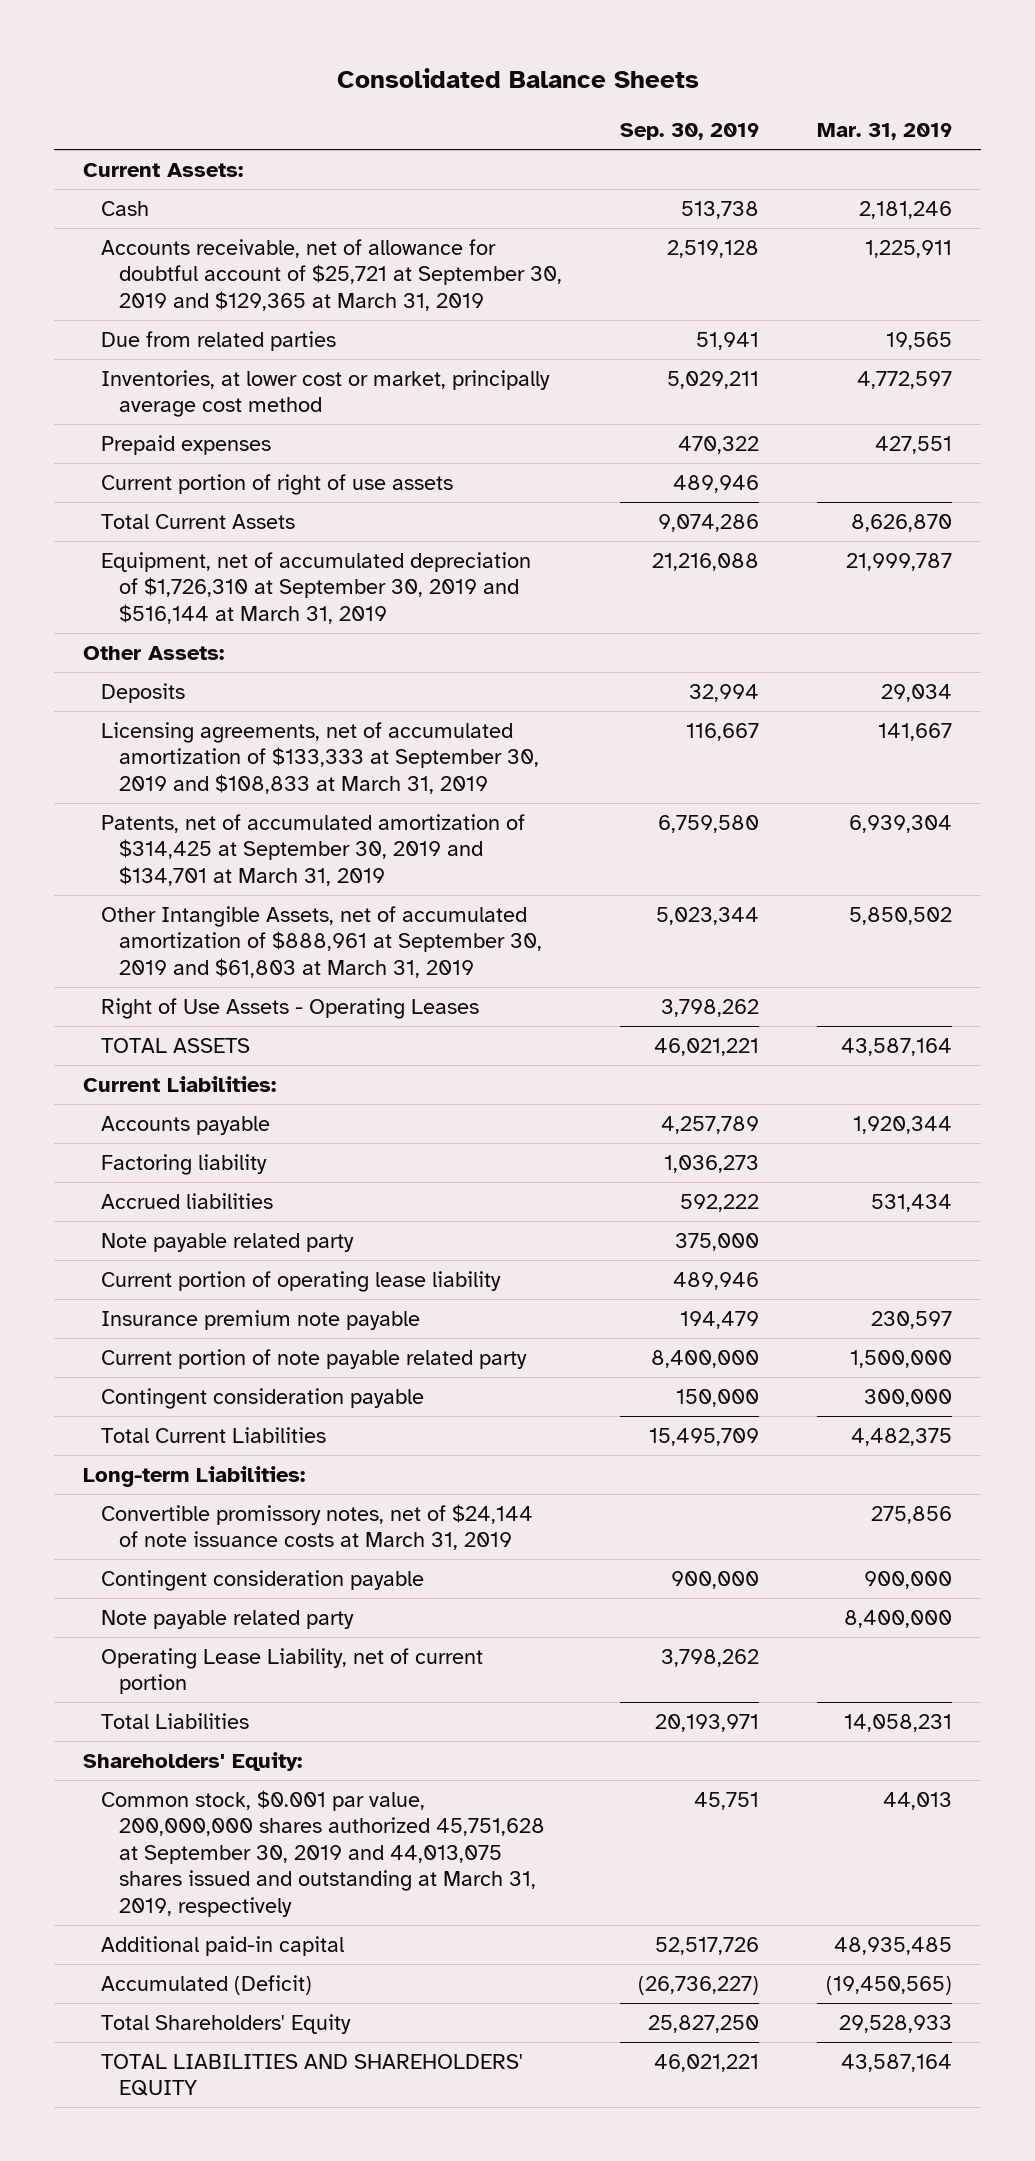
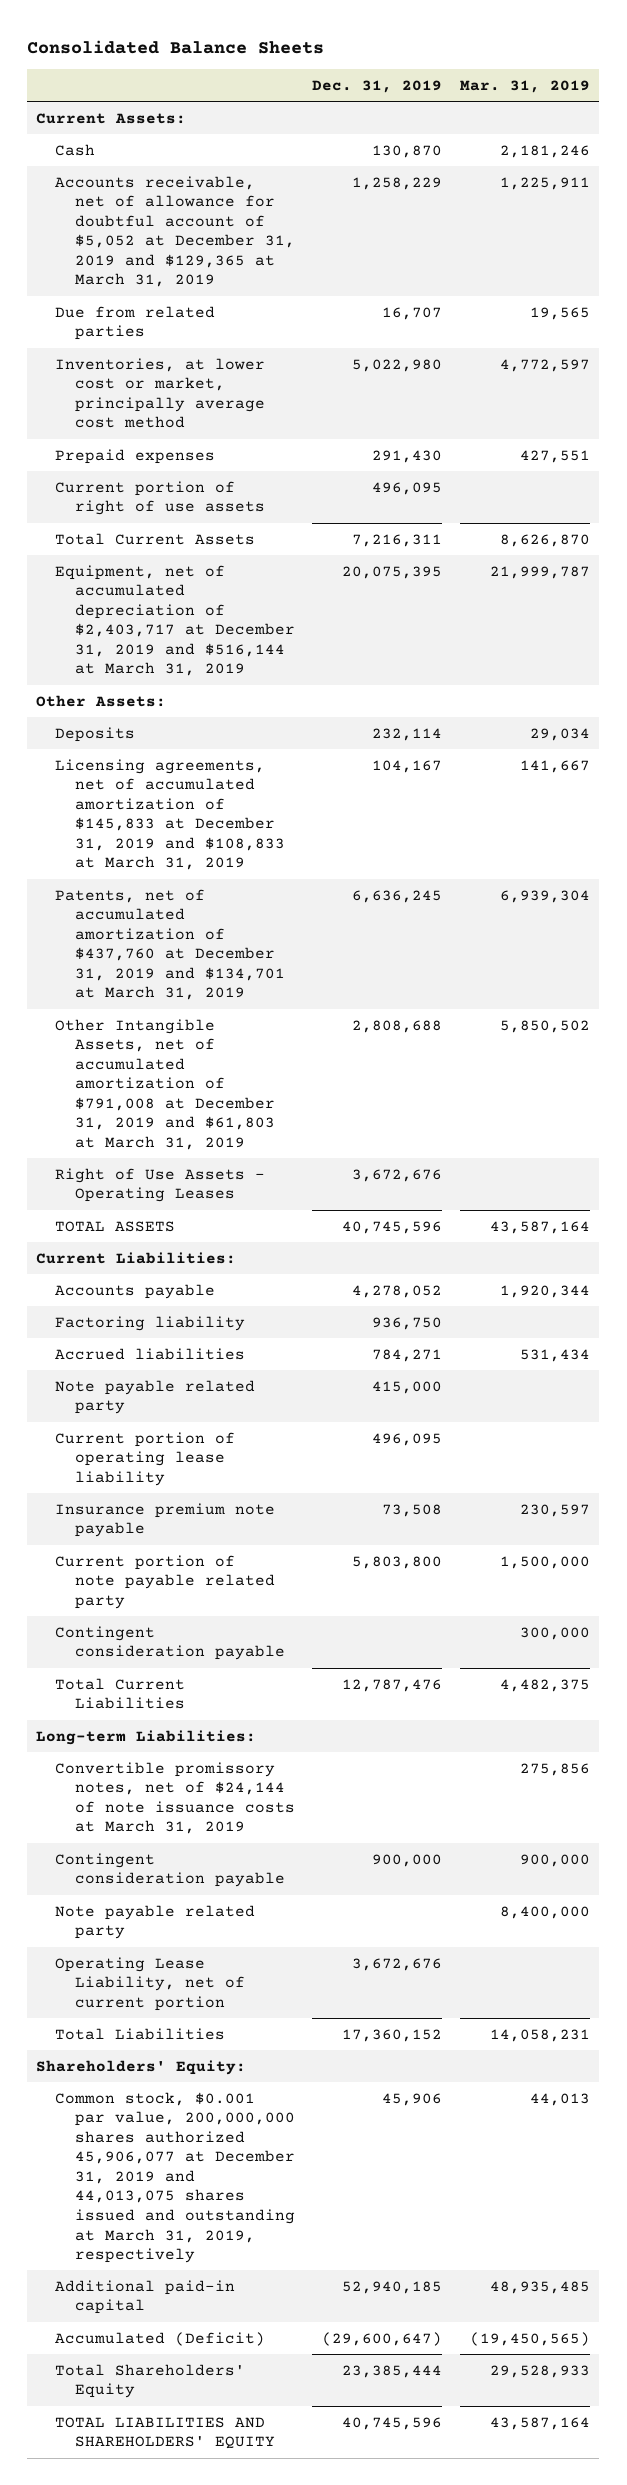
[620,123,760,141] Sep. 30, 2019 -> none
none -> [312,79,443,93] Dec. 31, 2019
[101,238,562,311] Accounts receivable, net of allowance for doubtful account of $25,721 at September 30, 2019 and $129,365 at March 31, 2019 -> [55,175,295,288] Accounts receivable, net of allowance for doubtful account of $5,052 at December 31, 2019 and $129,365 at March 31, 2019
[101,551,532,624] Equipment, net of accumulated depreciation of $1,726,310 at September 30, 2019 and $516,144 at March 31, 2019 -> [55,564,295,677] Equipment, net of accumulated depreciation of $2,403,717 at December 31, 2019 and $516,144 at March 31, 2019
[101,721,539,794] Licensing agreements, net of accumulated amortization of $133,333 at September 30, 2019 and $108,833 at March 31, 2019 -> [55,758,285,871] Licensing agreements, net of accumulated amortization of $145,833 at December 31, 2019 and $108,833 at March 31, 2019
[101,813,526,886] Patents, net of accumulated amortization of $314,425 at September 30, 2019 and $134,701 at March 31, 2019 -> [55,888,285,1001] Patents, net of accumulated amortization of $437,760 at December 31, 2019 and $134,701 at March 31, 2019
[101,905,542,978] Other Intangible Assets, net of accumulated amortization of $888,961 at September 30, 2019 and $61,803 at March 31, 2019 -> [55,1018,275,1150] Other Intangible Assets, net of accumulated amortization of $791,008 at December 31, 2019 and $61,803 at March 31, 2019
[101,1789,545,1917] Common stock, $0.001 par value, 200,000,000 shares authorized 45,751,628 at September 30, 2019 and 44,013,075 shares issued and outstanding at March 31, 2019, respectively -> [55,2091,295,2264] Common stock, $0.001 par value, 200,000,000 shares authorized 45,906,077 at December 31, 2019 and 44,013,075 shares issued and outstanding at March 31, 2019, respectively

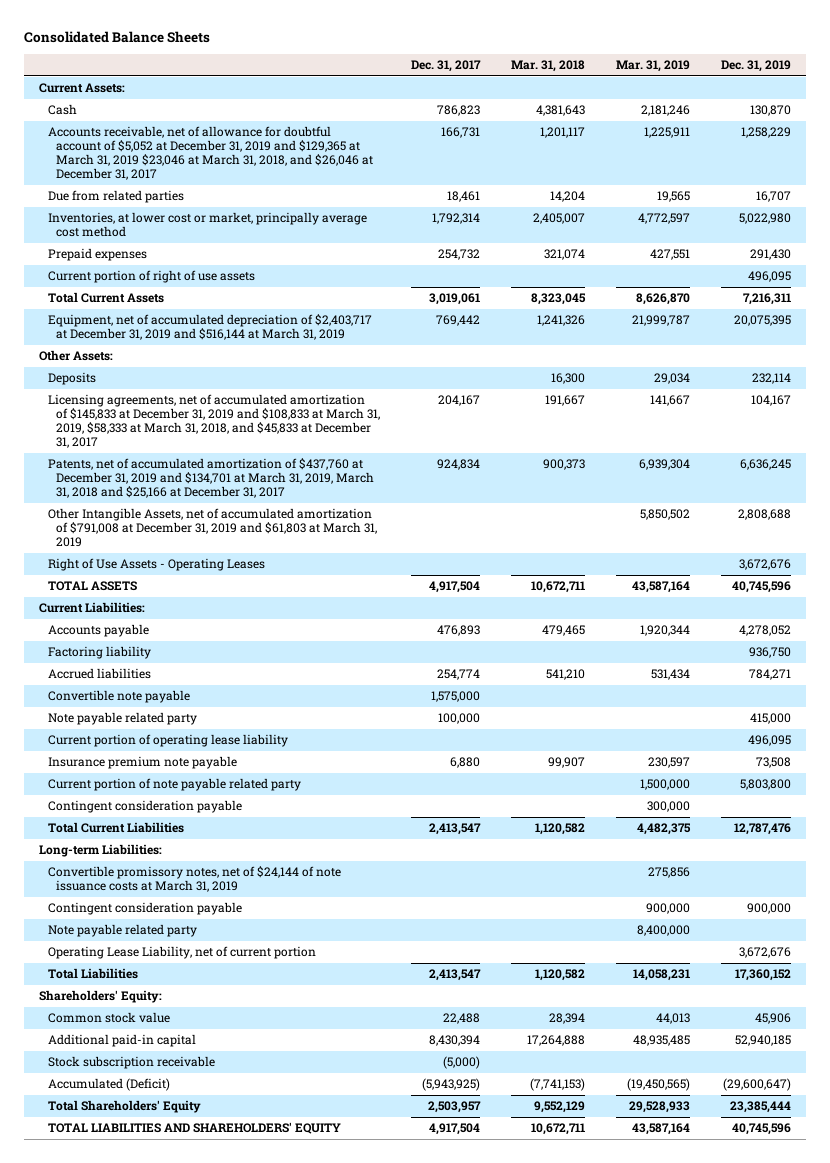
none -> [410,60,481,73] Dec. 31, 2017
none -> [510,60,585,73] Mar. 31, 2018
[55,175,295,288] Accounts receivable, net of allowance for doubtful account of $5,052 at December 31, 2019 and $129,365 at March 31, 2019 -> [47,126,373,181] Accounts receivable, net of allowance for doubtful account of $5,052 at December 31, 2019 and $129,365 at March 31, 2019 $23,046 at March 31, 2018, and $26,046 at December 31, 2017
[55,758,285,871] Licensing agreements, net of accumulated amortization of $145,833 at December 31, 2019 and $108,833 at March 31, 2019 -> [47,394,380,449] Licensing agreements, net of accumulated amortization of $145,833 at December 31, 2019 and $108,833 at March 31, 2019, $58,333 at March 31, 2018, and $45,833 at December 31, 2017
[55,888,285,1001] Patents, net of accumulated amortization of $437,760 at December 31, 2019 and $134,701 at March 31, 2019 -> [47,458,374,499] Patents, net of accumulated amortization of $437,760 at December 31, 2019 and $134,701 at March 31, 2019, March 31, 2018 and $25,166 at December 31, 2017
none -> [47,690,190,704] Convertible note payable
[55,2091,295,2264] Common stock, $0.001 par value, 200,000,000 shares authorized 45,906,077 at December 31, 2019 and 44,013,075 shares issued and outstanding at March 31, 2019, respectively -> [47,1012,170,1024] Common stock value
none -> [47,1056,215,1070] Stock subscription receivable

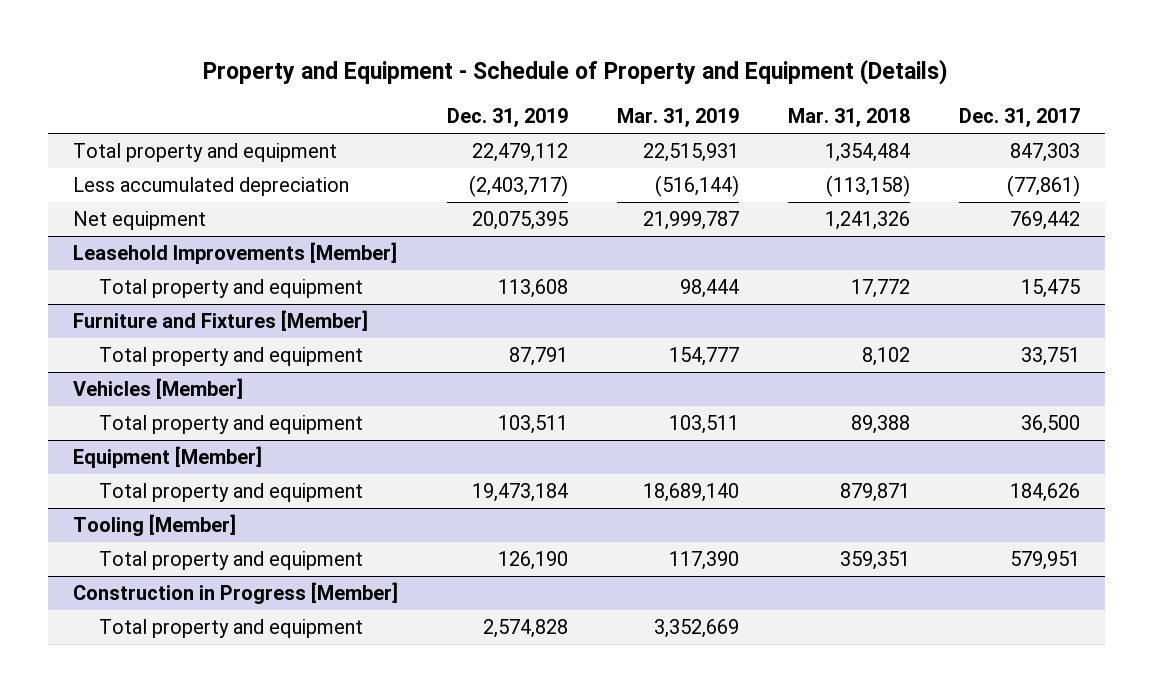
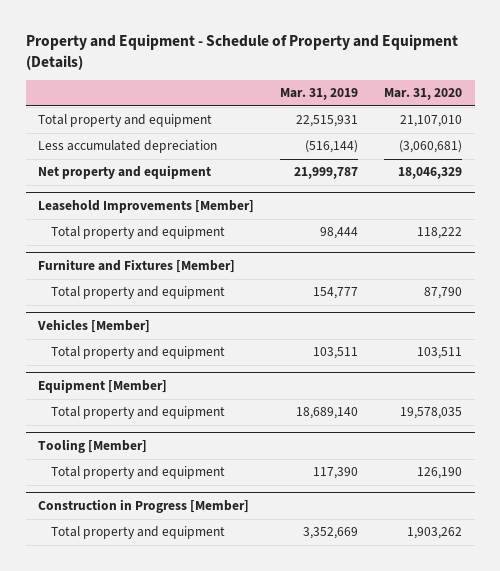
[446,108,568,129] Dec. 31, 2019 -> none
[787,108,910,129] Mar. 31, 2018 -> none
[959,108,1081,129] Dec. 31, 2017 -> none
none -> [383,88,462,101] Mar. 31, 2020
[72,211,206,231] Net equipment -> [38,165,212,180] Net property and equipment

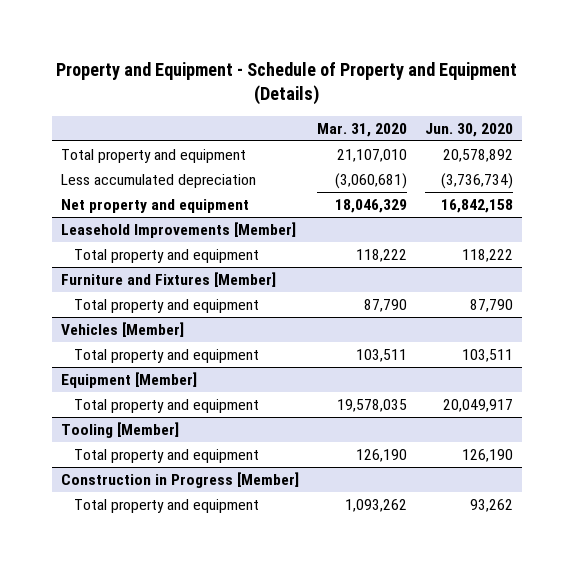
[280,88,359,101] Mar. 31, 2019 -> none
none -> [424,122,513,137] Jun. 30, 2020
[406,527,462,540] 1,903,262 -> [344,498,407,512] 1,093,262

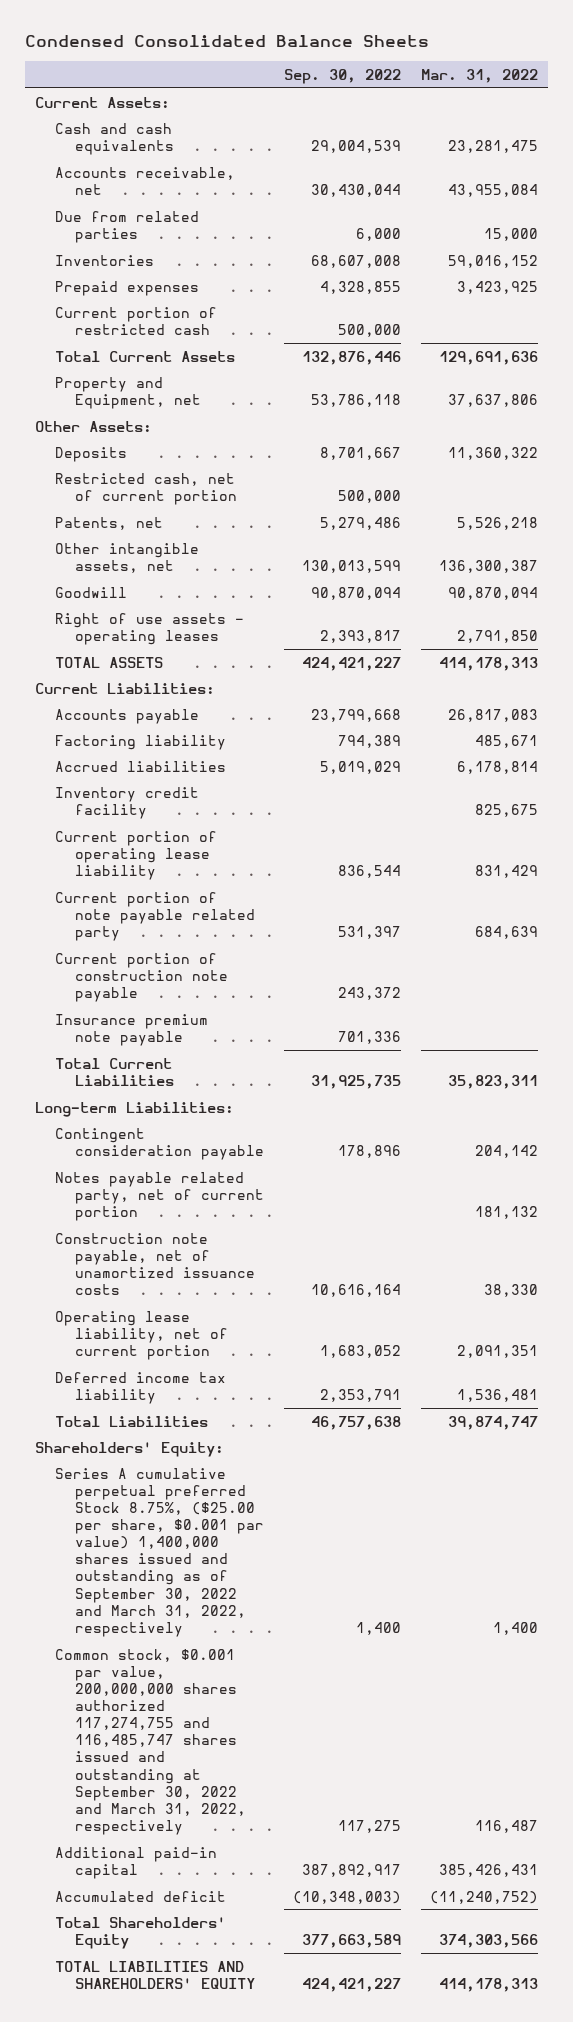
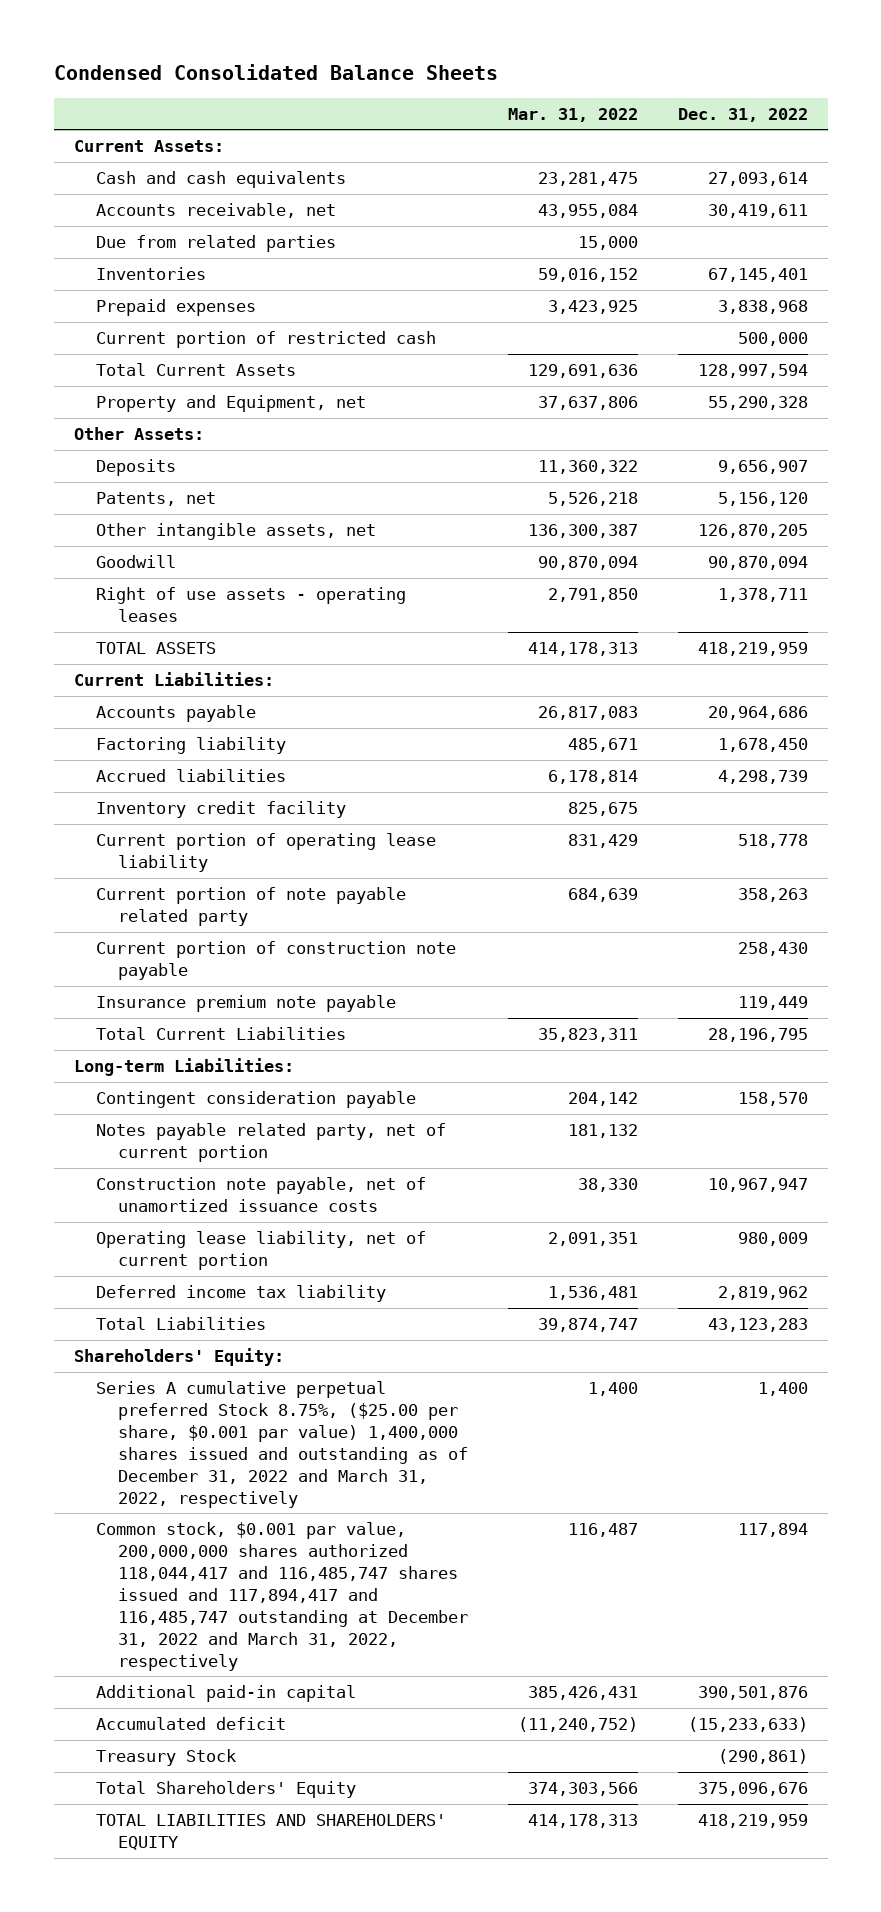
[283,68,401,84] Sep. 30, 2022 -> none
none -> [677,107,808,122] Dec. 31, 2022
[55,472,238,505] Restricted cash, net of current portion -> none
[55,1467,265,1637] Series A cumulative perpetual preferred Stock 8.75%, ($25.00 per share, $0.001 par value) 1,400,000 shares issued and outstanding as of September 30, 2022 and March 31, 2022, respectively -> [95,1381,468,1508] Series A cumulative perpetual preferred Stock 8.75%, ($25.00 per share, $0.001 par value) 1,400,000 shares issued and outstanding as of December 31, 2022 and March 31, 2022, respectively
[55,1648,247,1836] Common stock, $0.001 par value, 200,000,000 shares authorized 117,274,755 and 116,485,747 shares issued and outstanding at September 30, 2022 and March 31, 2022, respectively -> [95,1522,468,1671] Common stock, $0.001 par value, 200,000,000 shares authorized 118,044,417 and 116,485,747 shares issued and 117,894,417 and 116,485,747 outstanding at December 31, 2022 and March 31, 2022, respectively
none -> [95,1749,236,1767] Treasury Stock

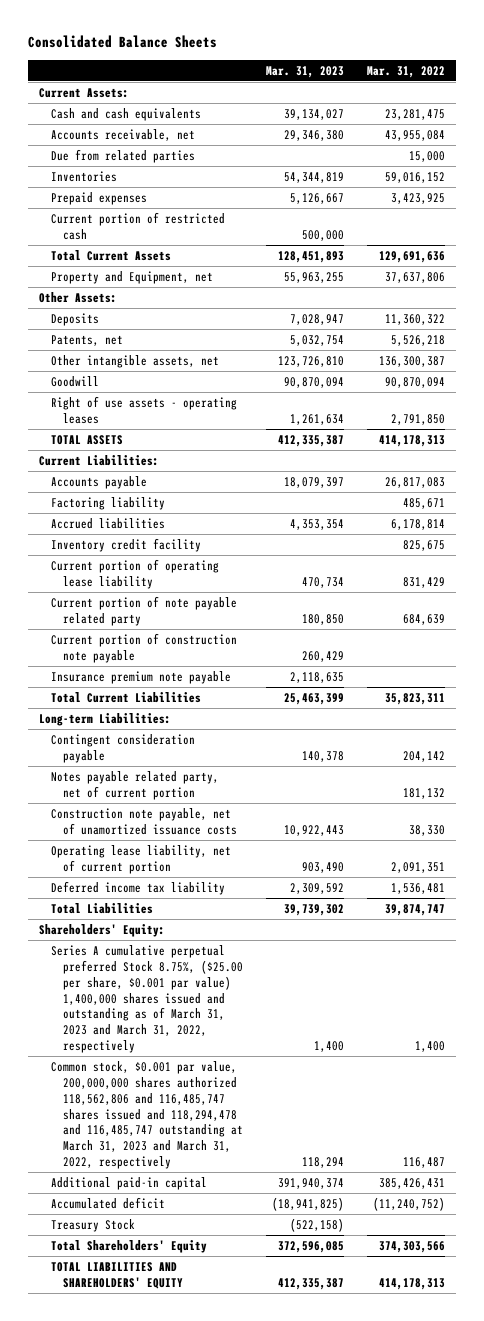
[53,64,498,81] Condensed Consolidated Balance Sheets -> [27,35,217,49] Consolidated Balance Sheets
[677,107,808,122] Dec. 31, 2022 -> none
none -> [265,65,344,78] Mar. 31, 2023
[95,1381,468,1508] Series A cumulative perpetual preferred Stock 8.75%, ($25.00 per share, $0.001 par value) 1,400,000 shares issued and outstanding as of December 31, 2022 and March 31, 2022, respectively -> [51,944,244,1054] Series A cumulative perpetual preferred Stock 8.75%, ($25.00 per share, $0.001 par value) 1,400,000 shares issued and outstanding as of March 31, 2023 and March 31, 2022, respectively
[95,1522,468,1671] Common stock, $0.001 par value, 200,000,000 shares authorized 118,044,417 and 116,485,747 shares issued and 117,894,417 and 116,485,747 outstanding at December 31, 2022 and March 31, 2022, respectively -> [51,1060,244,1170] Common stock, $0.001 par value, 200,000,000 shares authorized 118,562,806 and 116,485,747 shares issued and 118,294,478 and 116,485,747 outstanding at March 31, 2023 and March 31, 2022, respectively

